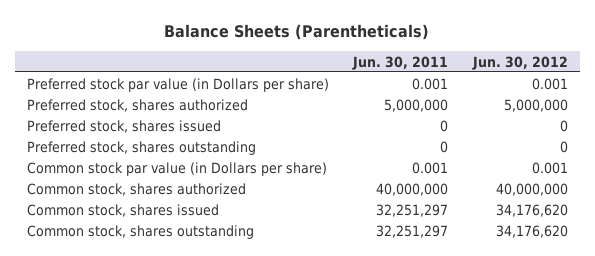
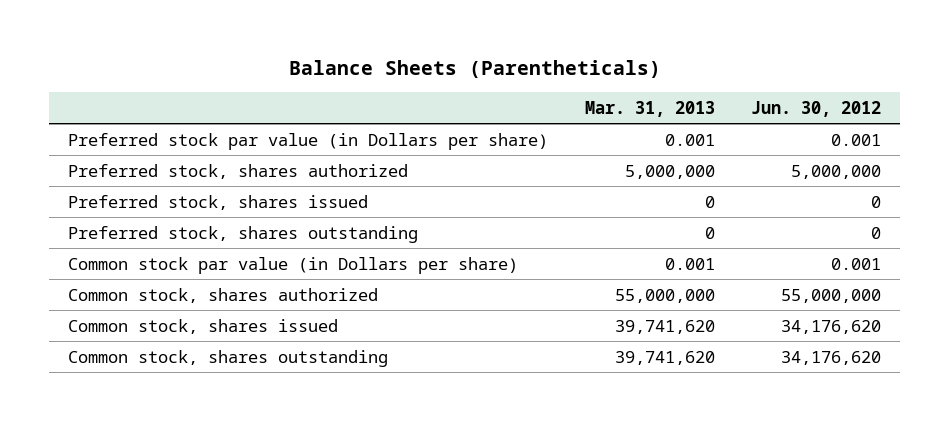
[352,55,449,70] Jun. 30, 2011 -> none
none -> [584,100,715,117] Mar. 31, 2013
[495,182,568,196] 40,000,000 -> [781,288,882,303] 55,000,000

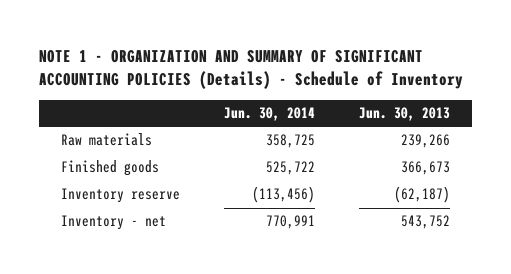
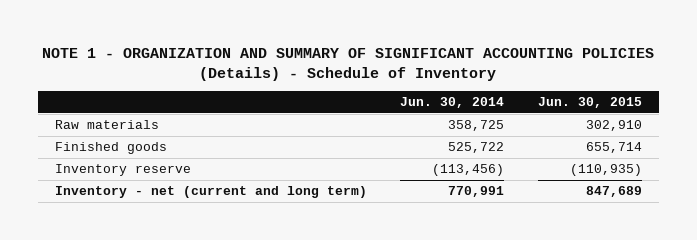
[358,107,450,122] Jun. 30, 2013 -> none
none -> [538,97,643,109] Jun. 30, 2015
[61,215,167,231] Inventory - net -> [54,186,367,199] Inventory - net (current and long term)

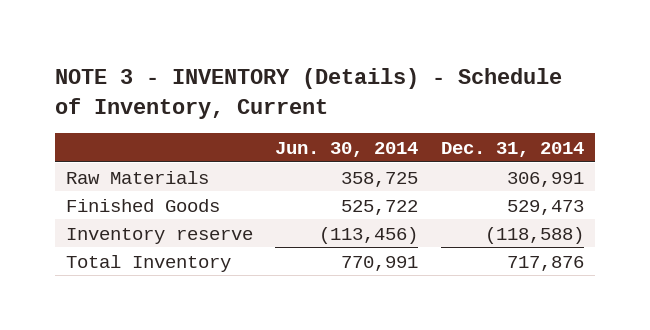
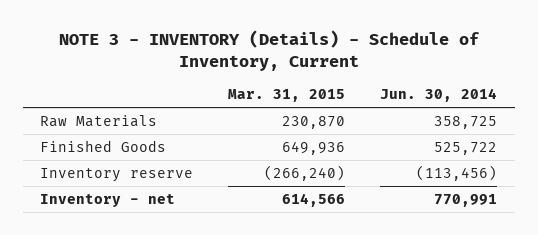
[440,141,584,157] Dec. 31, 2014 -> none
none -> [228,88,346,102] Mar. 31, 2015
[65,254,231,272] Total Inventory -> [40,194,176,208] Inventory - net

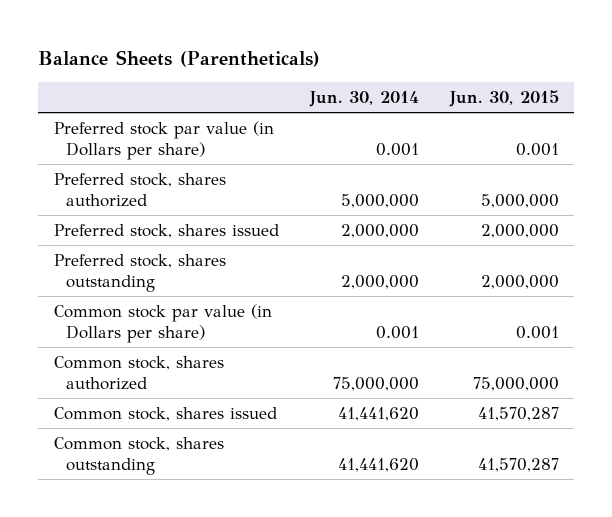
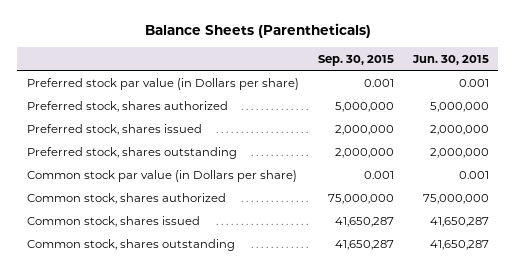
[308,91,419,108] Jun. 30, 2014 -> none
none -> [317,54,394,66] Sep. 30, 2015
[477,407,559,422] 41,570,287 -> [429,216,489,227] 41,650,287
[477,457,559,472] 41,570,287 -> [429,239,489,250] 41,650,287

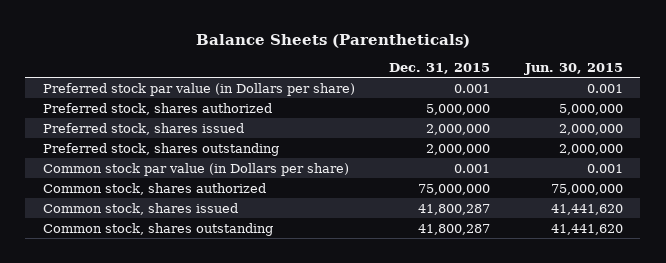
[317,54,394,66] Sep. 30, 2015 -> none
none -> [389,62,491,74] Dec. 31, 2015
[429,216,489,227] 41,650,287 -> [550,203,623,215] 41,441,620
[429,239,489,250] 41,650,287 -> [550,223,623,235] 41,441,620

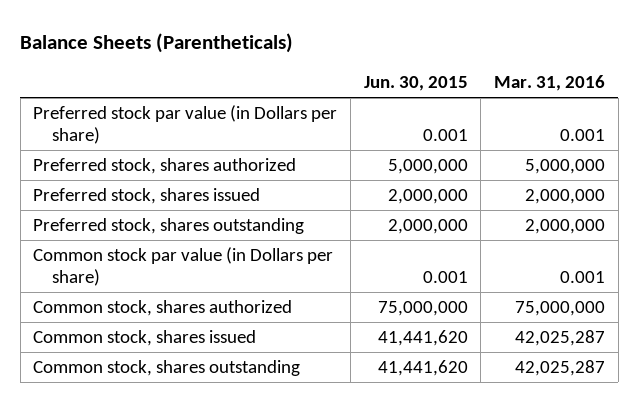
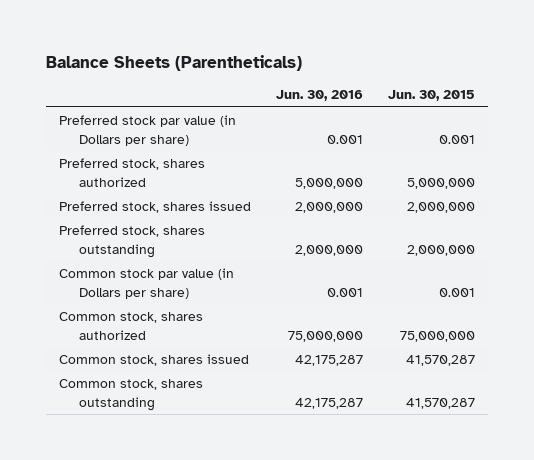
[494,75,606,92] Mar. 31, 2016 -> none
none -> [275,90,363,102] Jun. 30, 2016
[377,329,468,346] 41,441,620 -> [406,355,476,367] 41,570,287
[377,359,468,376] 41,441,620 -> [406,397,476,409] 41,570,287

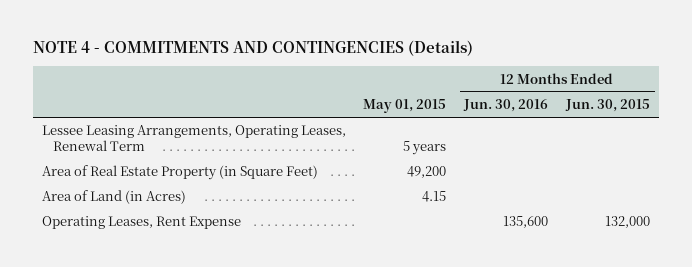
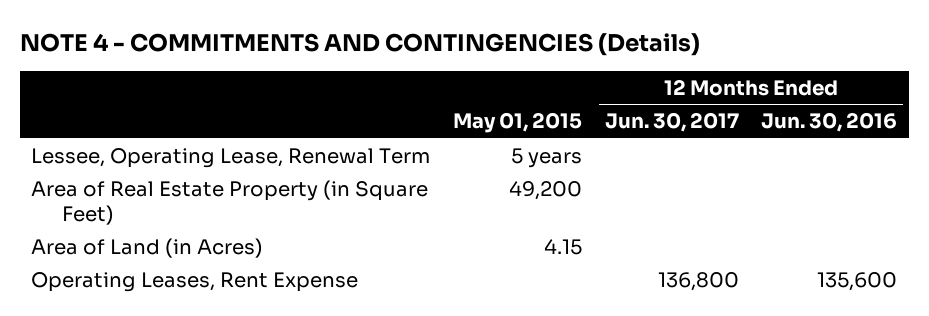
[565,99,651,113] Jun. 30, 2015 -> none
none -> [604,112,739,133] Jun. 30, 2017
[41,125,346,152] Lessee Leasing Arrangements, Operating Leases, Renewal Term -> [31,148,431,169] Lessee, Operating Lease, Renewal Term

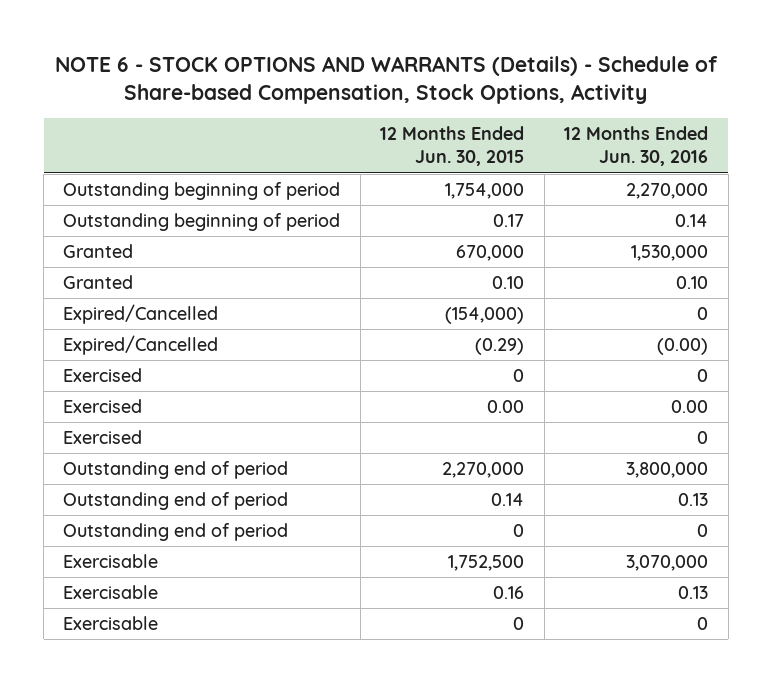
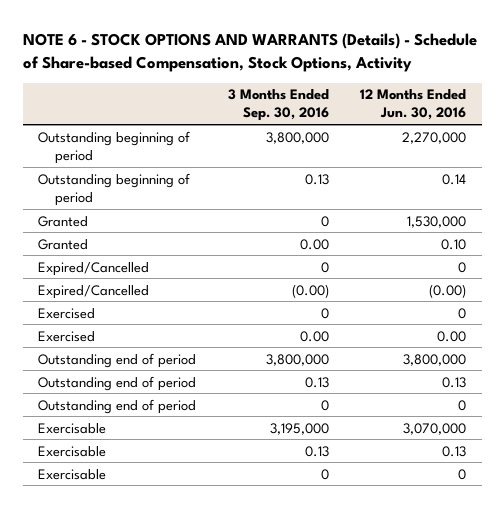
[380,126,525,167] 12 Months Ended Jun. 30, 2015 -> none
none -> [227,89,329,122] 3 Months Ended Sep. 30, 2016
[63,430,143,445] Exercised -> none

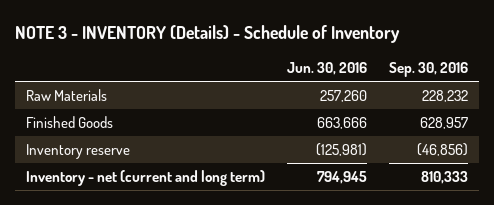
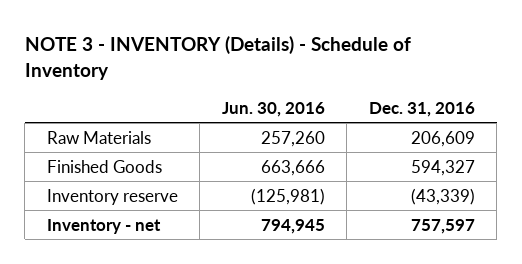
[388,62,468,78] Sep. 30, 2016 -> none
none -> [368,101,475,117] Dec. 31, 2016
[26,170,266,187] Inventory - net (current and long term) -> [46,218,161,234] Inventory - net

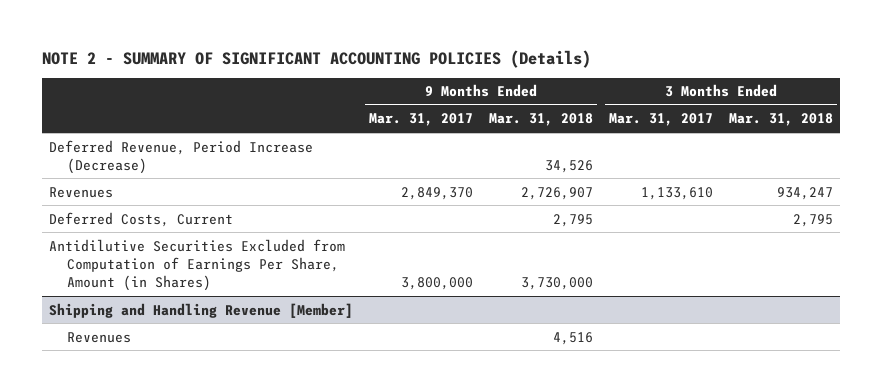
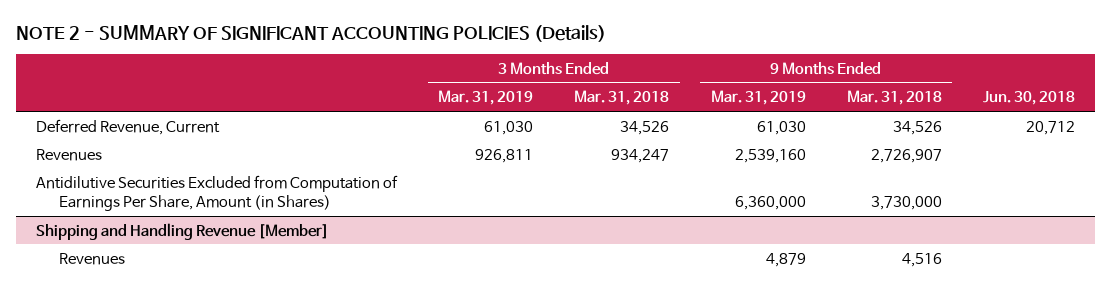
[369,113,474,127] Mar. 31, 2017 -> none
[608,113,713,127] Mar. 31, 2017 -> none
none -> [438,90,534,106] Mar. 31, 2019
none -> [710,90,806,106] Mar. 31, 2019
none -> [982,91,1075,106] Jun. 30, 2018
[49,139,314,174] Deferred Revenue, Period Increase (Decrease) -> none
none -> [36,118,221,135] Deferred Revenue, Current
[49,211,234,227] Deferred Costs, Current -> none

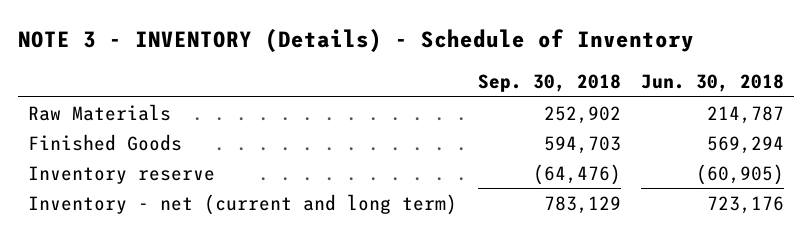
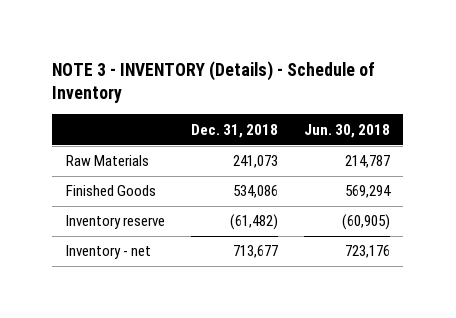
[477,74,621,93] Sep. 30, 2018 -> none
none -> [190,123,278,138] Dec. 31, 2018
[28,193,458,215] Inventory - net (current and long term) -> [65,245,151,260] Inventory - net

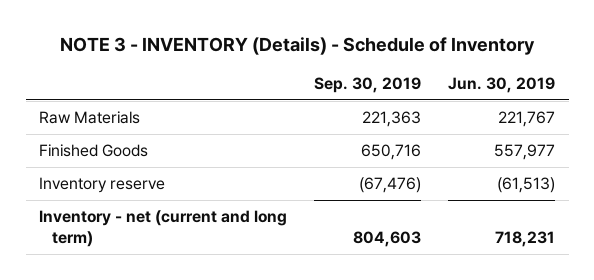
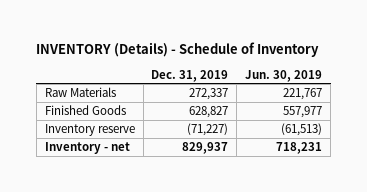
[60,36,536,55] NOTE 3 - INVENTORY (Details) - Schedule of Inventory -> [36,42,320,58] INVENTORY (Details) - Schedule of Inventory
[314,76,422,93] Sep. 30, 2019 -> none
none -> [151,69,229,82] Dec. 31, 2019
[39,210,288,248] Inventory - net (current and long term) -> [44,142,130,155] Inventory - net

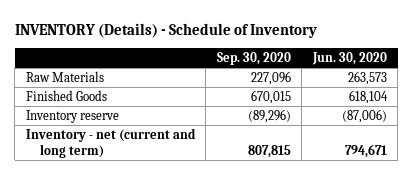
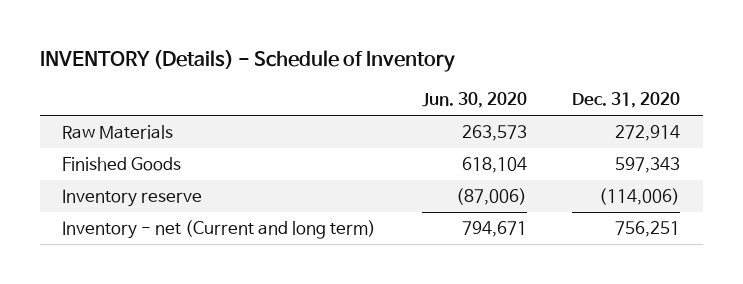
[216,52,291,66] Sep. 30, 2020 -> none
none -> [572,92,681,109] Dec. 31, 2020
[25,128,196,158] Inventory - net (current and long term) -> [62,220,377,240] Inventory - net (Current and long term)

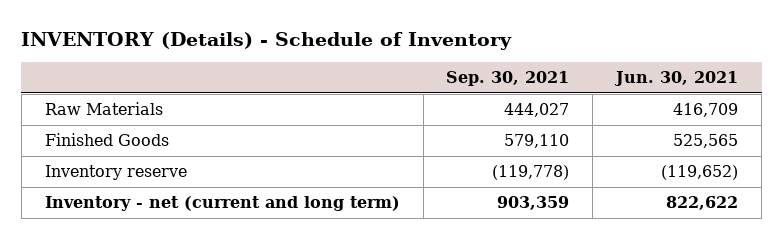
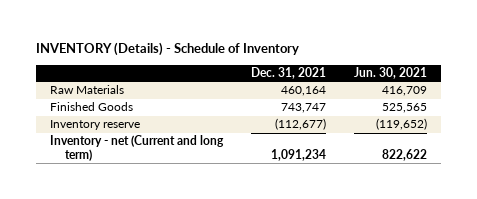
[446,71,570,87] Sep. 30, 2021 -> none
none -> [250,67,326,80] Dec. 31, 2021
[44,196,400,212] Inventory - net (current and long term) -> [49,135,224,162] Inventory - net (Current and long term)

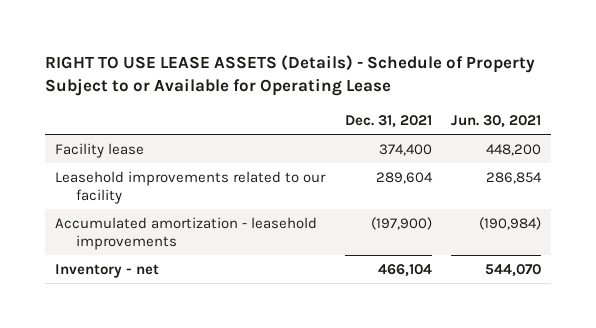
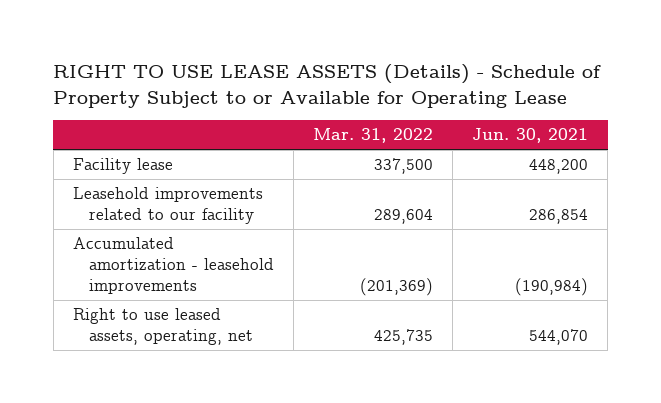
[344,114,432,128] Dec. 31, 2021 -> none
none -> [312,128,433,144] Mar. 31, 2022
[54,263,159,278] Inventory - net -> [72,308,253,346] Right to use leased assets, operating, net

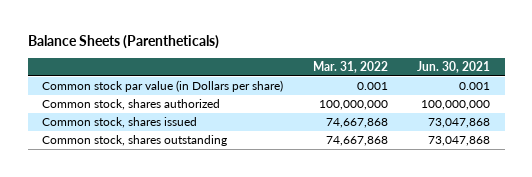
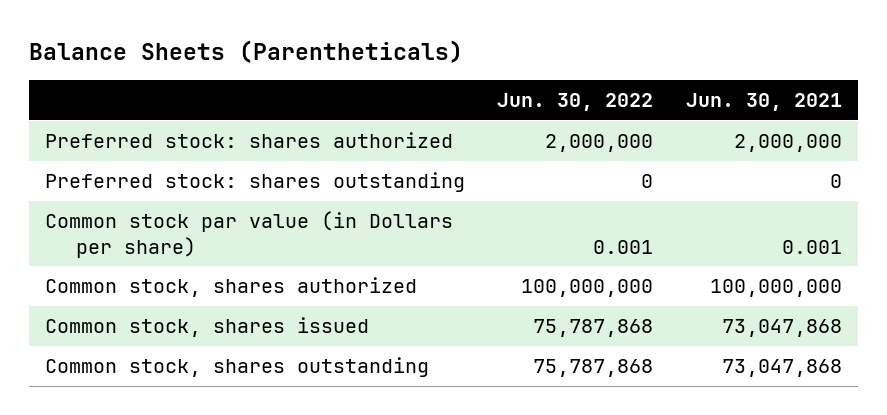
[312,60,388,73] Mar. 31, 2022 -> none
none -> [497,93,654,112] Jun. 30, 2022
none -> [44,132,453,149] Preferred stock: shares authorized
none -> [44,172,465,193] Preferred stock: shares outstanding

